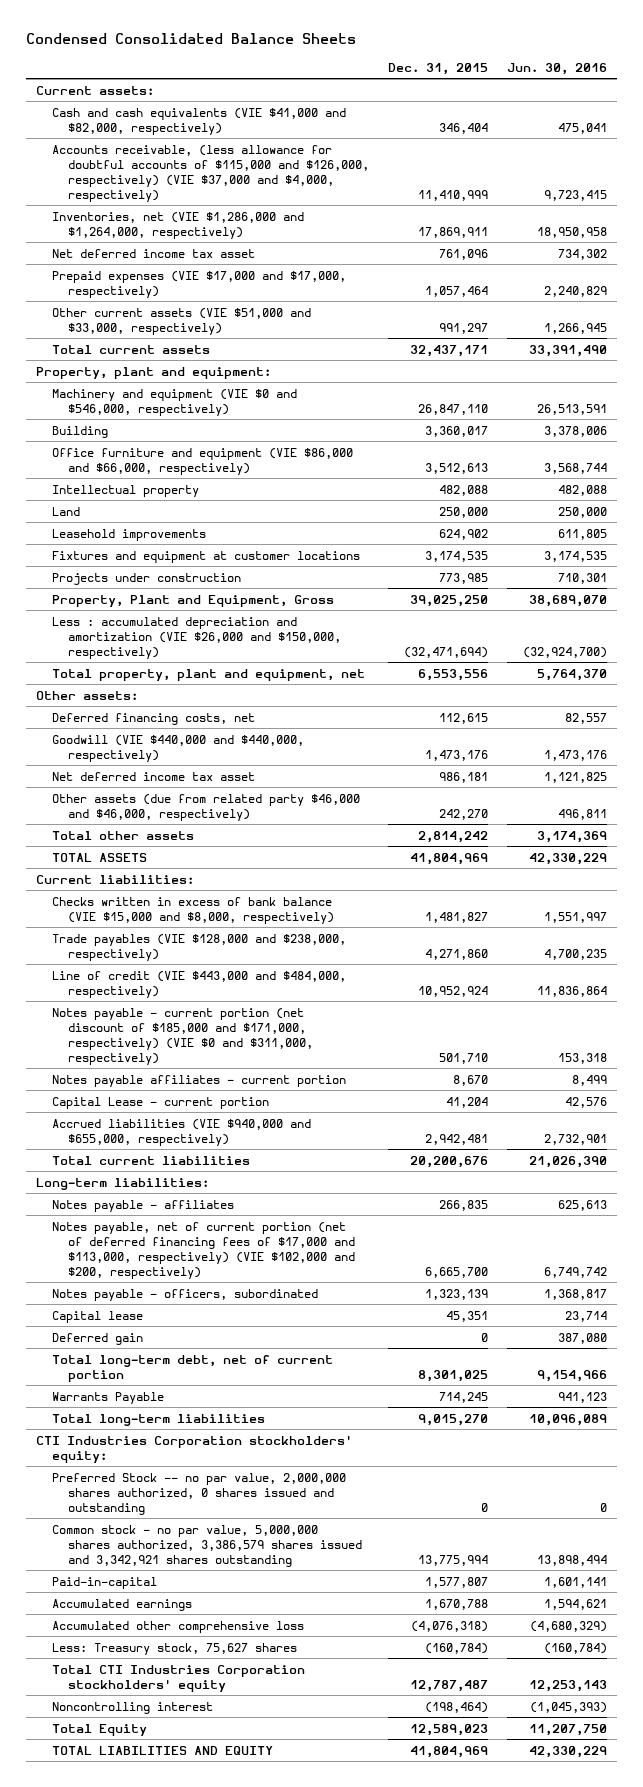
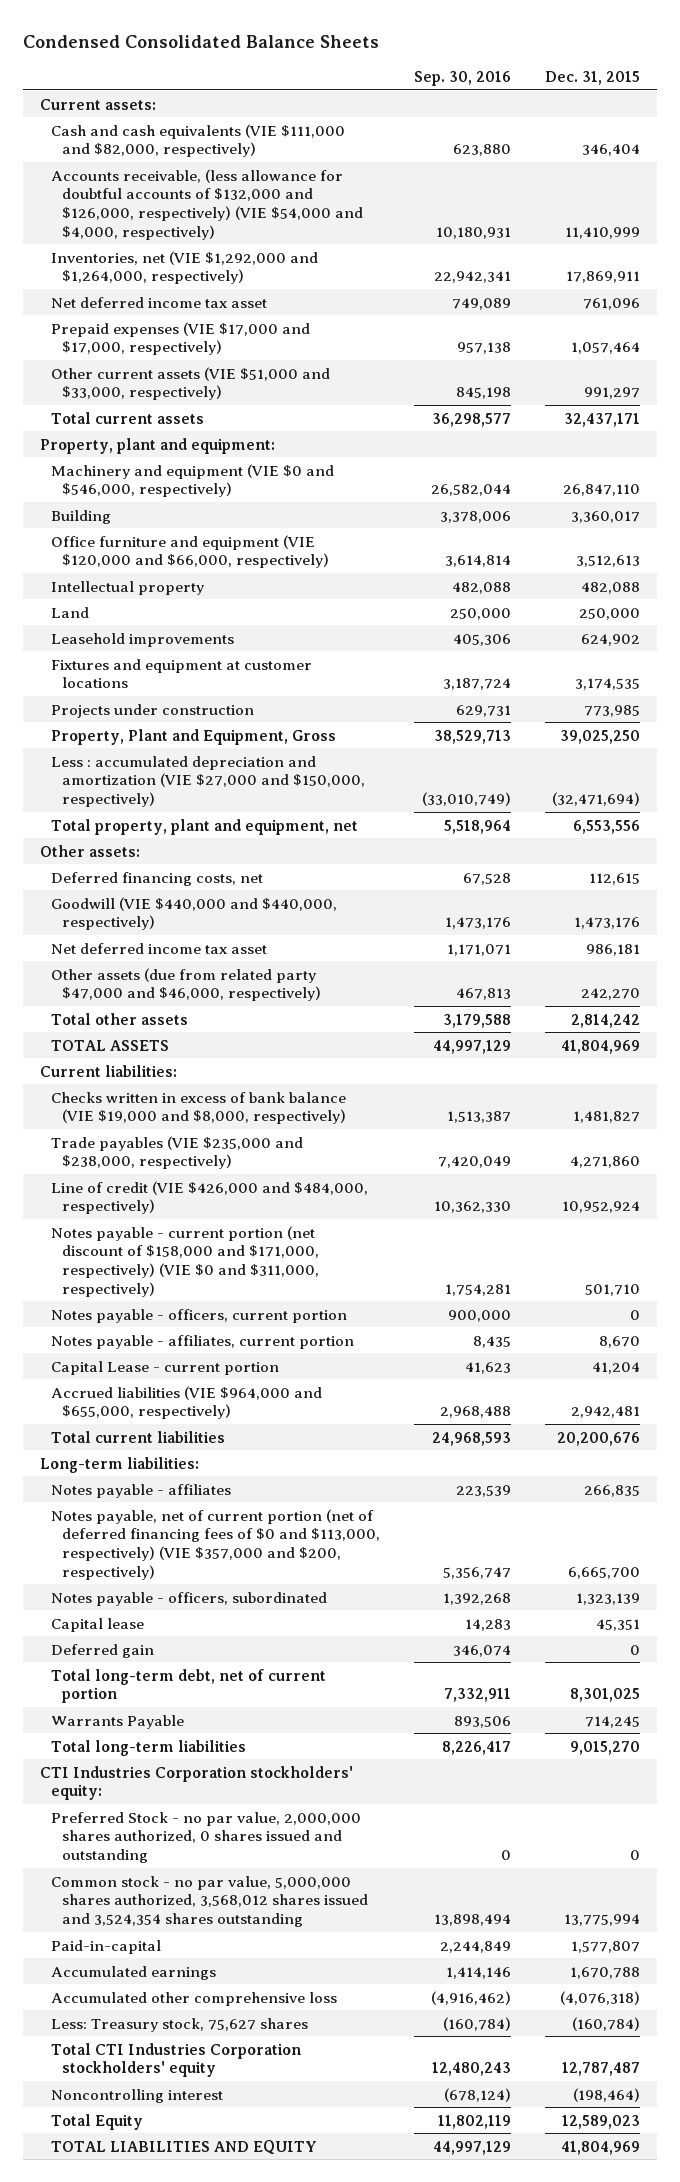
[507,62,608,75] Jun. 30, 2016 -> none
none -> [414,70,512,86] Sep. 30, 2016
[51,107,346,135] Cash and cash equivalents (VIE $41,000 and $82,000, respectively) -> [51,123,346,158] Cash and cash equivalents (VIE $111,000 and $82,000, respectively)
[51,144,369,202] Accounts receivable, (less allowance for doubtful accounts of $115,000 and $126,000, respectively) (VIE $37,000 and $4,000, respectively) -> [51,168,364,240] Accounts receivable, (less allowance for doubtful accounts of $132,000 and $126,000, respectively) (VIE $54,000 and $4,000, respectively)
[51,211,304,239] Inventories, net (VIE $1,286,000 and $1,264,000, respectively) -> [51,250,319,285] Inventories, net (VIE $1,292,000 and $1,264,000, respectively)
[51,447,353,475] Office furniture and equipment (VIE $86,000 and $66,000, respectively) -> [51,534,330,569] Office furniture and equipment (VIE $120,000 and $66,000, respectively)
[51,616,341,659] Less : accumulated depreciation and amortization (VIE $26,000 and $150,000, respectively) -> [51,755,366,807] Less : accumulated depreciation and amortization (VIE $27,000 and $150,000, respectively)
[51,793,360,821] Other assets (due from related party $46,000 and $46,000, respectively) -> [51,967,322,1002] Other assets (due from related party $47,000 and $46,000, respectively)
[51,896,334,924] Checks written in excess of bank balance (VIE $15,000 and $8,000, respectively) -> [51,1091,347,1125] Checks written in excess of bank balance (VIE $19,000 and $8,000, respectively)
[51,933,346,961] Trade payables (VIE $128,000 and $238,000, respectively) -> [51,1135,304,1170] Trade payables (VIE $235,000 and $238,000, respectively)
[51,970,346,998] Line of credit (VIE $443,000 and $484,000, respectively) -> [51,1180,369,1215] Line of credit (VIE $426,000 and $484,000, respectively)
[51,1007,313,1065] Notes payable - current portion (net discount of $185,000 and $171,000, respectively) (VIE $0 and $311,000, respectively) -> [51,1225,320,1297] Notes payable - current portion (net discount of $158,000 and $171,000, respectively) (VIE $0 and $311,000, respectively)
none -> [51,1308,348,1323] Notes payable - officers, current portion
[51,1074,346,1087] Notes payable affiliates - current portion -> [51,1334,355,1349] Notes payable - affiliates, current portion
[51,1118,311,1146] Accrued liabilities (VIE $940,000 and $655,000, respectively) -> [51,1385,323,1420] Accrued liabilities (VIE $964,000 and $655,000, respectively)
[51,1221,355,1279] Notes payable, net of current portion (net of deferred financing fees of $17,000 and $113,000, respectively) (VIE $102,000 and $200, respectively) -> [51,1508,381,1580] Notes payable, net of current portion (net of deferred financing fees of $0 and $113,000, respectively) (VIE $357,000 and $200, respectively)
[51,1472,346,1515] Preferred Stock -- no par value, 2,000,000 shares authorized, 0 shares issued and outstanding -> [51,1811,362,1863] Preferred Stock - no par value, 2,000,000 shares authorized, 0 shares issued and outstanding
[51,1524,362,1567] Common stock - no par value, 5,000,000 shares authorized, 3,386,579 shares issued and 3,342,921 shares outstanding -> [51,1875,369,1927] Common stock - no par value, 5,000,000 shares authorized, 3,568,012 shares issued and 3,524,354 shares outstanding

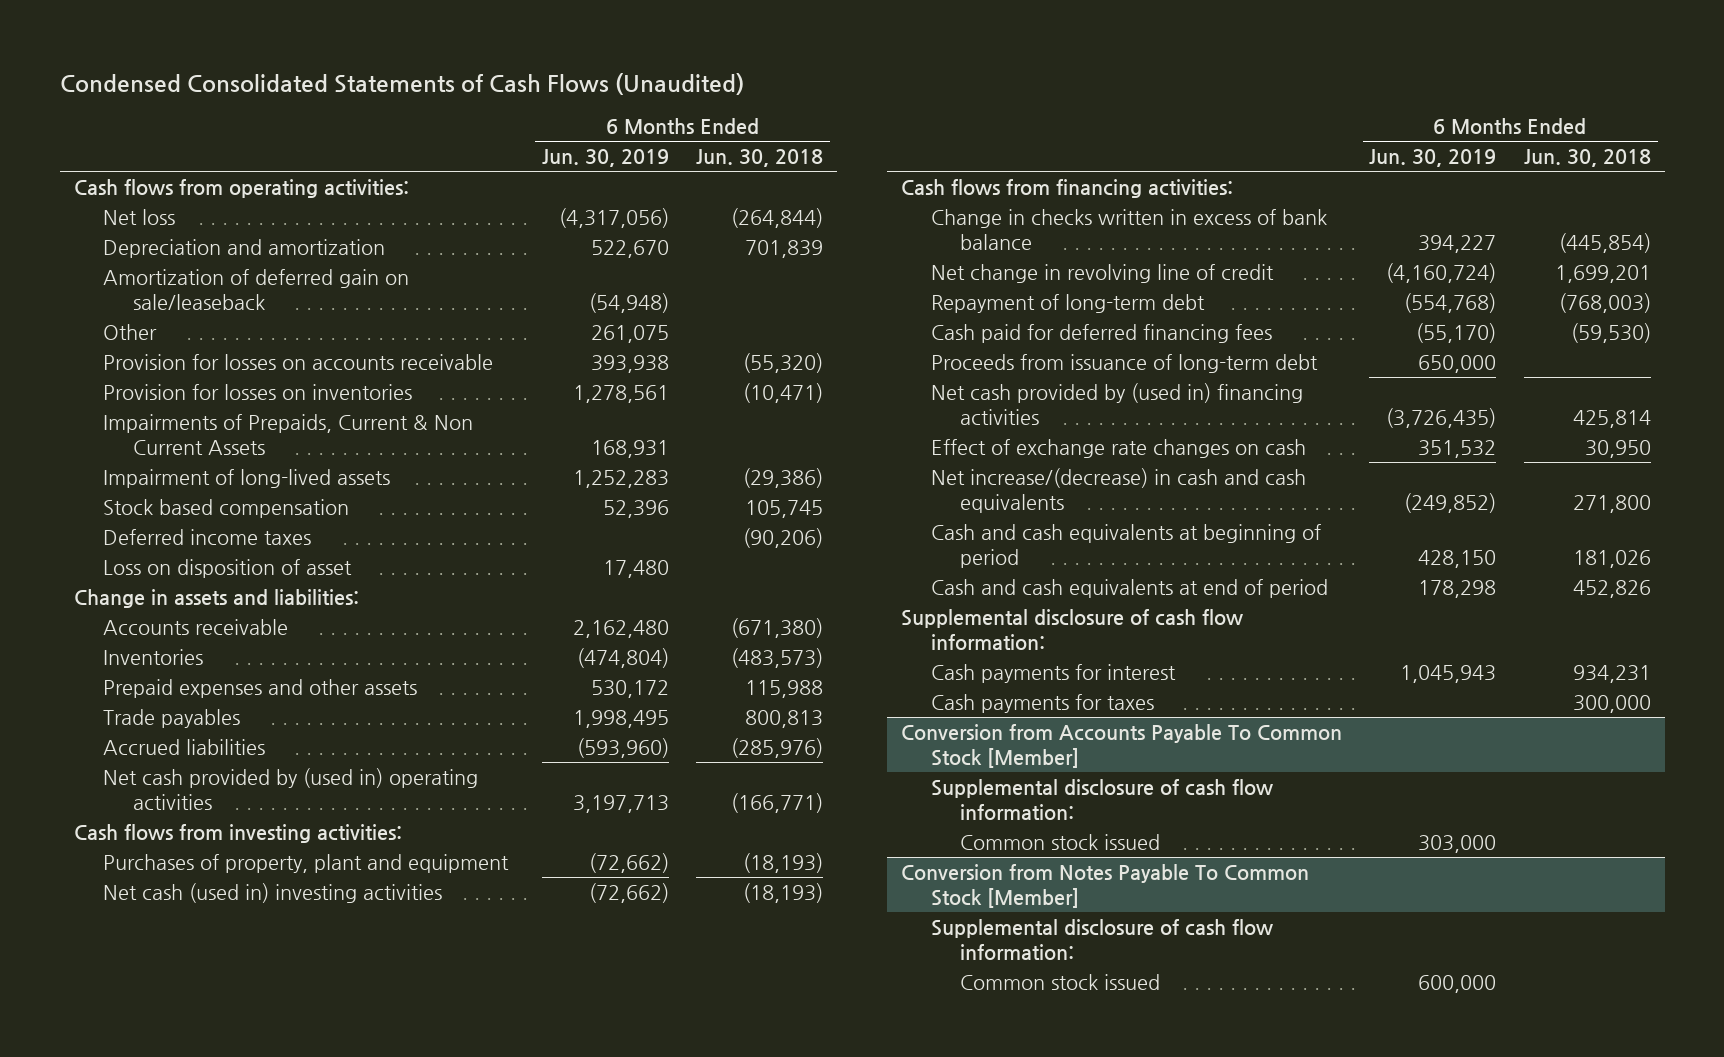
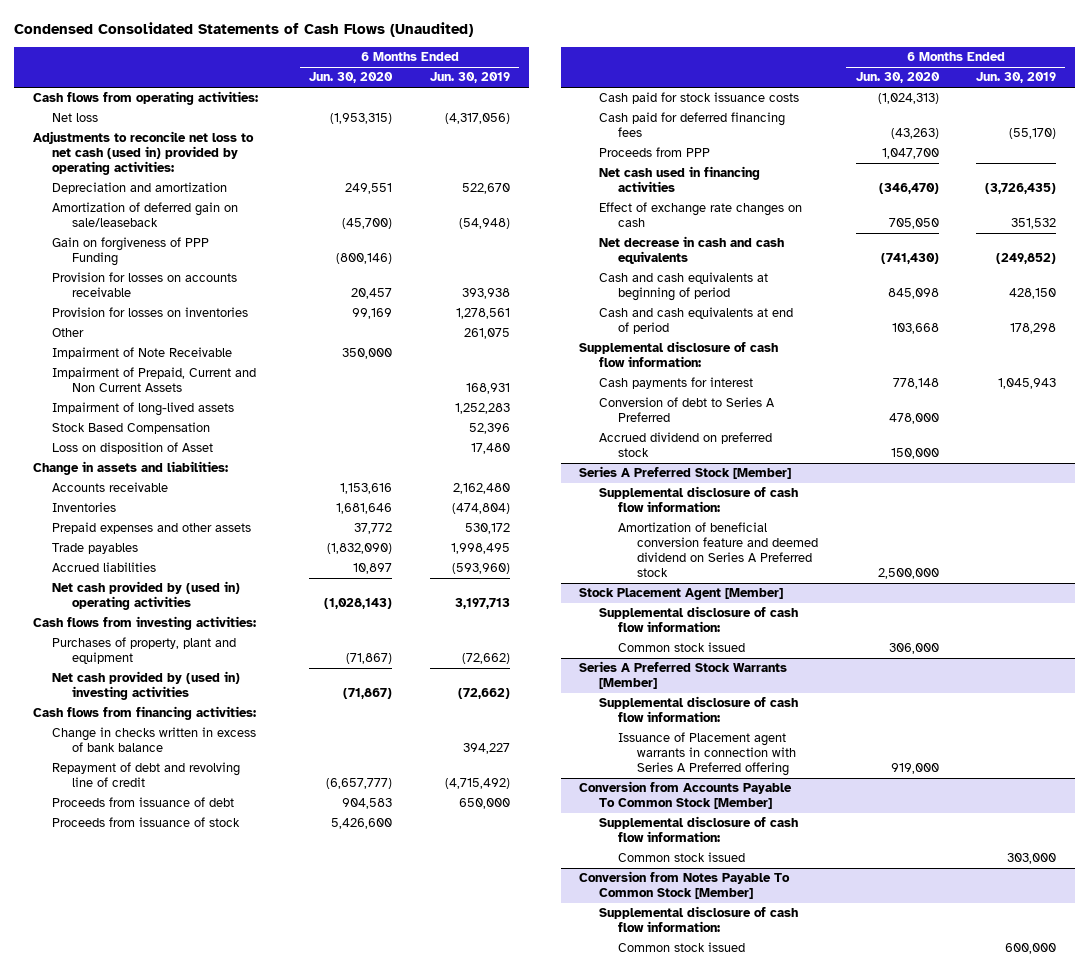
[696,149,824,168] Jun. 30, 2018 -> none
none -> [309,72,394,84] Jun. 30, 2020
none -> [33,131,255,176] Adjustments to reconcile net loss to net cash (used in) provided by operating activities:
none -> [52,237,210,267] Gain on forgiveness of PPP Funding
[103,324,158,341] Other -> [52,328,85,338] Other
none -> [52,347,233,360] Impairment of Note Receivable
[103,414,474,455] Impairments of Prepaids, Current & Non Current Assets -> [52,367,257,393] Impairment of Prepaid, Current and Non Current Assets
[103,529,312,546] Deferred income taxes -> none
[103,499,350,519] Stock based compensation -> [52,422,211,435] Stock Based Compensation
[103,559,353,579] Loss on disposition of asset -> [52,442,214,455] Loss on disposition of Asset
[103,883,443,904] Net cash (used in) investing activities -> [52,671,241,701] Net cash provided by (used in) investing activities
[930,264,1274,284] Net change in revolving line of credit -> none
[930,294,1205,314] Repayment of long-term debt -> none
none -> [52,762,241,788] Repayment of debt and revolving line of credit
none -> [52,797,235,808] Proceeds from issuance of debt
none -> [52,817,241,828] Proceeds from issuance of stock
none -> [598,92,799,105] Cash paid for stock issuance costs
[930,354,1318,374] Proceeds from issuance of long-term debt -> none
none -> [598,147,710,158] Proceeds from PPP
[930,383,1303,425] Net cash provided by (used in) financing activities -> [598,166,760,193] Net cash used in financing activities
[930,468,1306,513] Net increase/(decrease) in cash and cash equivalents -> [598,236,784,265] Net decrease in cash and cash equivalents
[930,694,1154,714] Cash payments for taxes -> none
none -> [598,397,775,423] Conversion of debt to Series A Preferred
none -> [598,432,772,458] Accrued dividend on preferred stock
none -> [579,466,792,480] Series A Preferred Stock [Member]
none -> [598,486,798,513] Supplemental disclosure of cash flow information:
none -> [617,522,819,578] Amortization of beneficial conversion feature and deemed dividend on Series A Preferred stock
none -> [579,588,784,601] Stock Placement Agent [Member]
none -> [598,606,798,633] Supplemental disclosure of cash flow information:
none -> [617,642,745,653] Common stock issued
none -> [579,661,788,690] Series A Preferred Stock Warrants [Member]
none -> [598,696,798,723] Supplemental disclosure of cash flow information:
none -> [617,732,797,777] Issuance of Placement agent warrants in connection with Series A Preferred offering

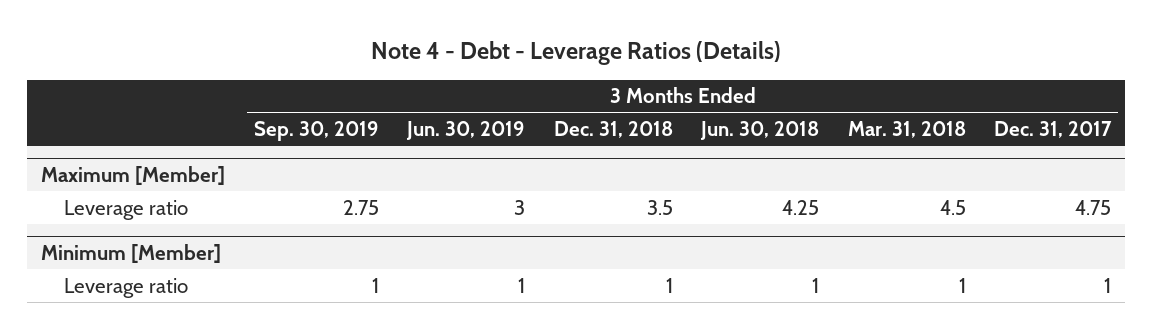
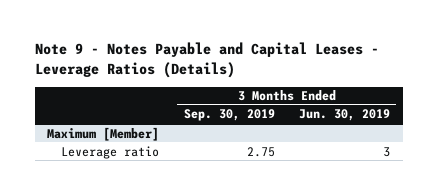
[371,41,782,66] Note 4 - Debt - Leverage Ratios (Details) -> [34,42,379,78] Note 9 - Notes Payable and Capital Leases - Leverage Ratios (Details)
[553,121,673,139] Dec. 31, 2018 -> none
[700,121,820,141] Jun. 30, 2018 -> none
[847,121,966,139] Mar. 31, 2018 -> none
[994,121,1113,139] Dec. 31, 2017 -> none
[41,244,222,264] Minimum [Member] -> none
[64,277,189,298] Leverage ratio -> none

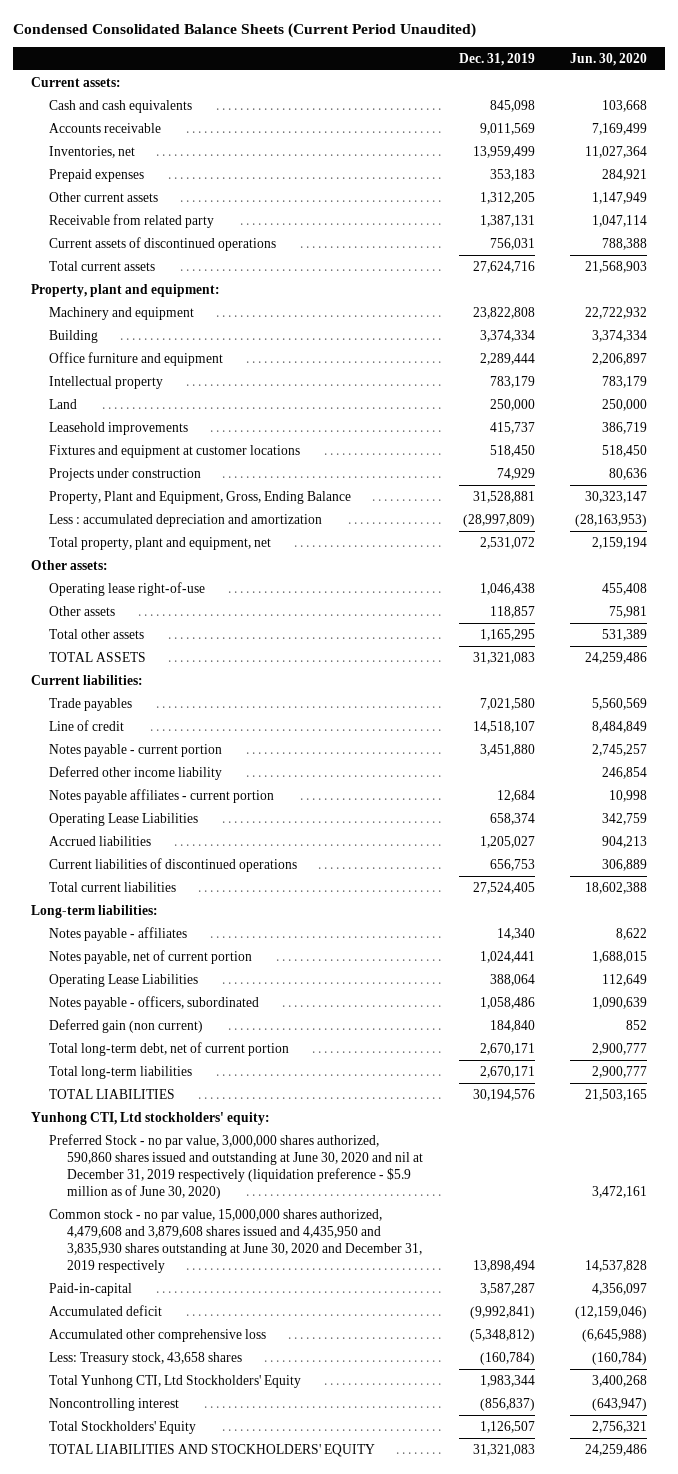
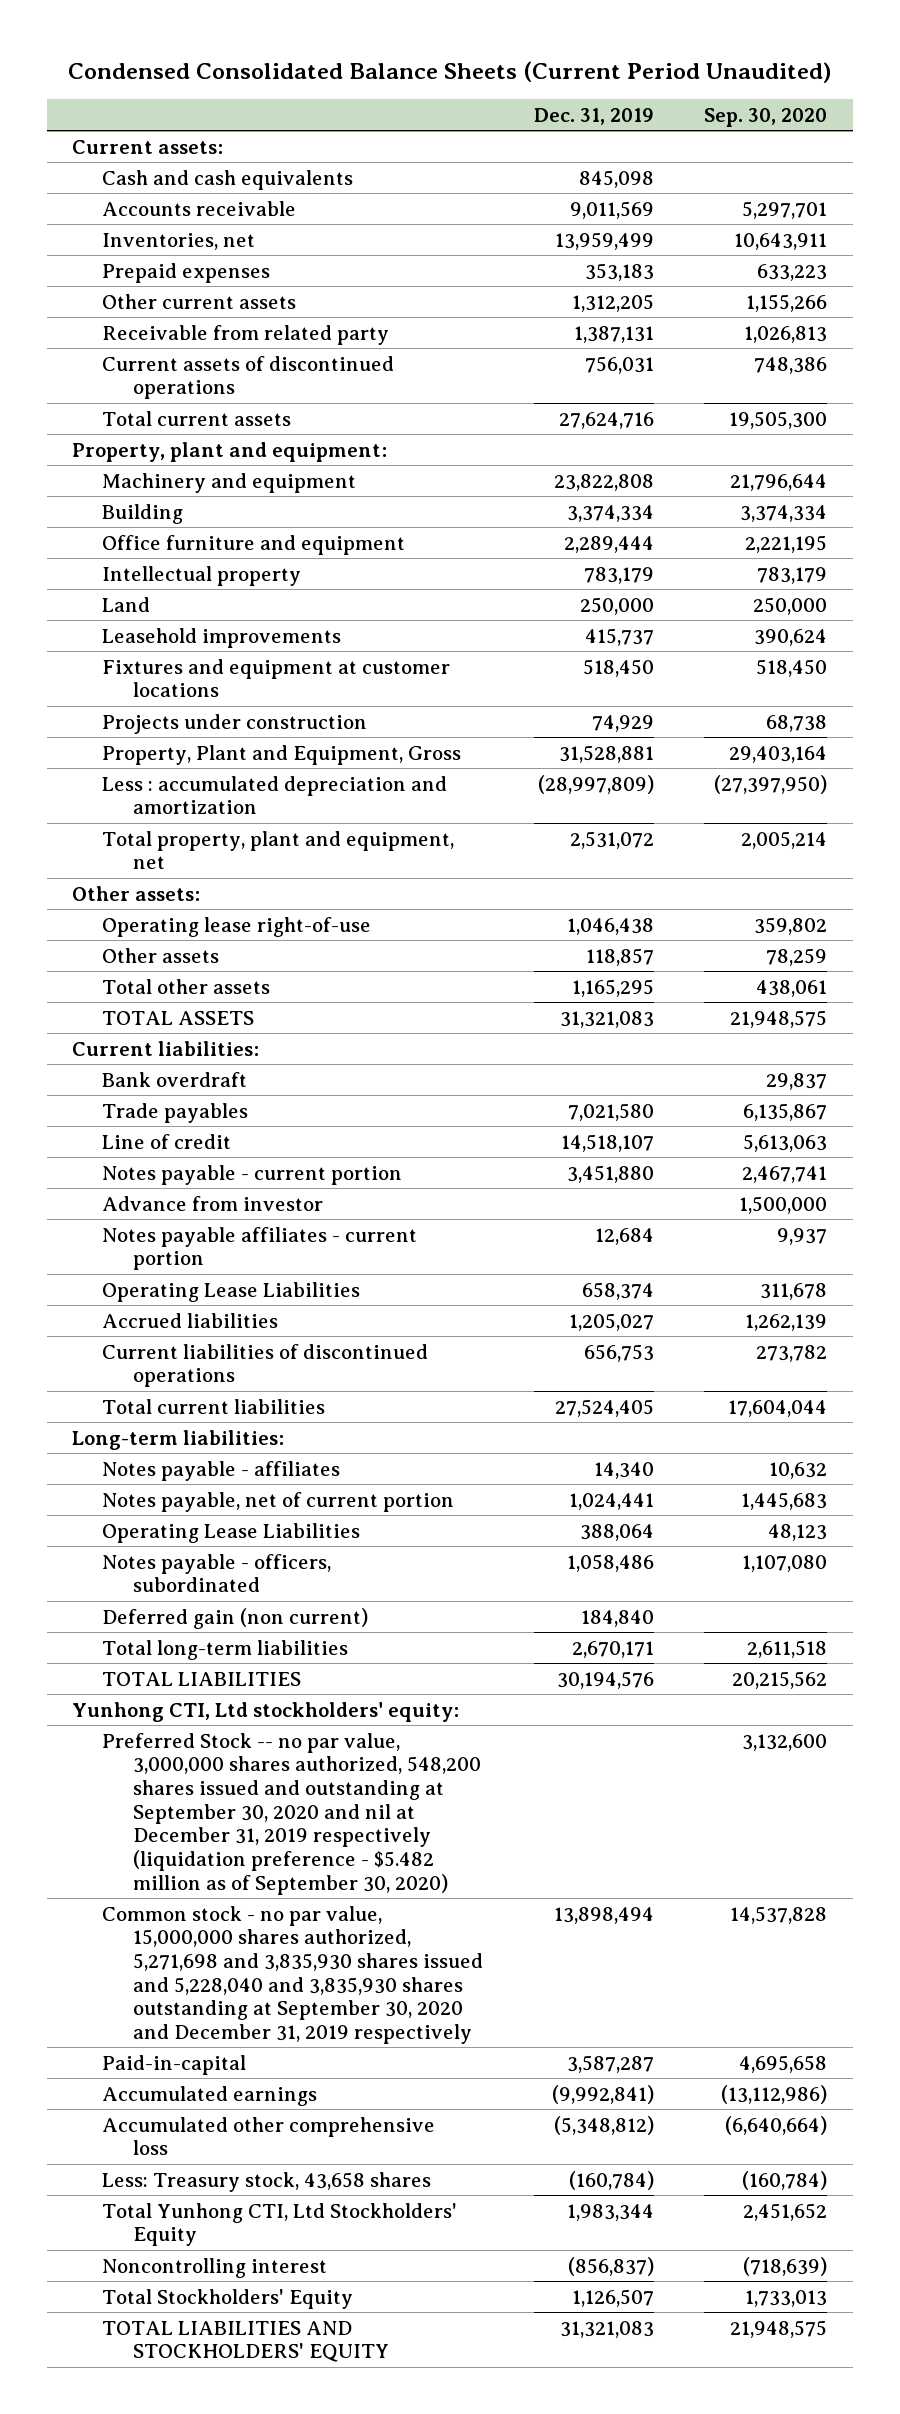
[570,52,648,66] Jun. 30, 2020 -> none
none -> [704,107,828,127] Sep. 30, 2020
[48,490,351,504] Property, Plant and Equipment, Gross, Ending Balance -> [102,744,462,765] Property, Plant and Equipment, Gross
none -> [102,1071,248,1087] Bank overdraft
[48,765,222,780] Deferred other income liability -> none
none -> [102,1195,324,1211] Advance from investor
[48,1041,289,1056] Total long-term debt, net of current portion -> none
[48,1133,424,1199] Preferred Stock - no par value, 3,000,000 shares authorized, 590,860 shares issued and outstanding at June 30, 2020 and nil at December 31, 2019 respectively (liquidation preference - $5.9 million as of June 30, 2020) -> [102,1732,481,1895] Preferred Stock -- no par value, 3,000,000 shares authorized, 548,200 shares issued and outstanding at September 30, 2020 and nil at December 31, 2019 respectively (liquidation preference - $5.482 million as of September 30, 2020)
[48,1208,423,1273] Common stock - no par value, 15,000,000 shares authorized, 4,479,608 and 3,879,608 shares issued and 4,435,950 and 3,835,930 shares outstanding at June 30, 2020 and December 31, 2019 respectively -> [102,1905,483,2044] Common stock - no par value, 15,000,000 shares authorized, 5,271,698 and 3,835,930 shares issued and 5,228,040 and 3,835,930 shares outstanding at September 30, 2020 and December 31, 2019 respectively
[48,1304,162,1316] Accumulated deficit -> [102,2085,318,2106] Accumulated earnings

